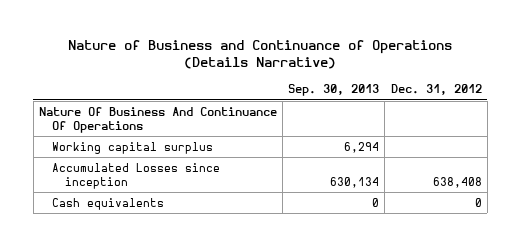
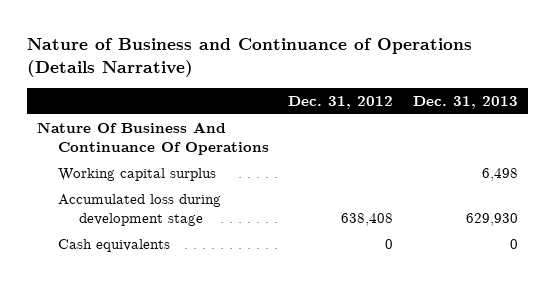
[288,84,380,97] Sep. 30, 2013 -> none
none -> [412,95,518,109] Dec. 31, 2013
[51,162,220,189] Accumulated Losses since inception -> [57,194,221,227] Accumulated loss during development stage

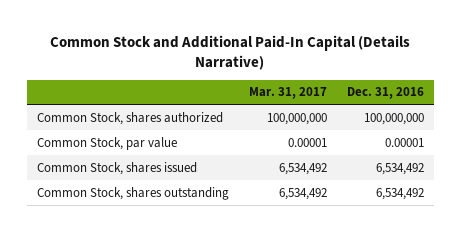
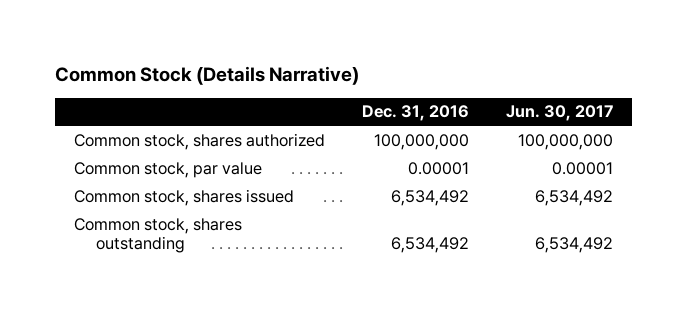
[50,34,411,70] Common Stock and Additional Paid-In Capital (Details Narrative) -> [55,65,360,85] Common Stock (Details Narrative)
[248,87,327,100] Mar. 31, 2017 -> none
none -> [506,105,614,122] Jun. 30, 2017
[36,111,223,125] Common Stock, shares authorized -> [73,132,325,150] Common stock, shares authorized
[36,136,177,150] Common Stock, par value -> [73,161,262,178] Common stock, par value
[36,161,197,175] Common Stock, shares issued -> [73,188,294,206] Common stock, shares issued
[36,186,229,200] Common Stock, shares outstanding -> [73,217,242,254] Common stock, shares outstanding

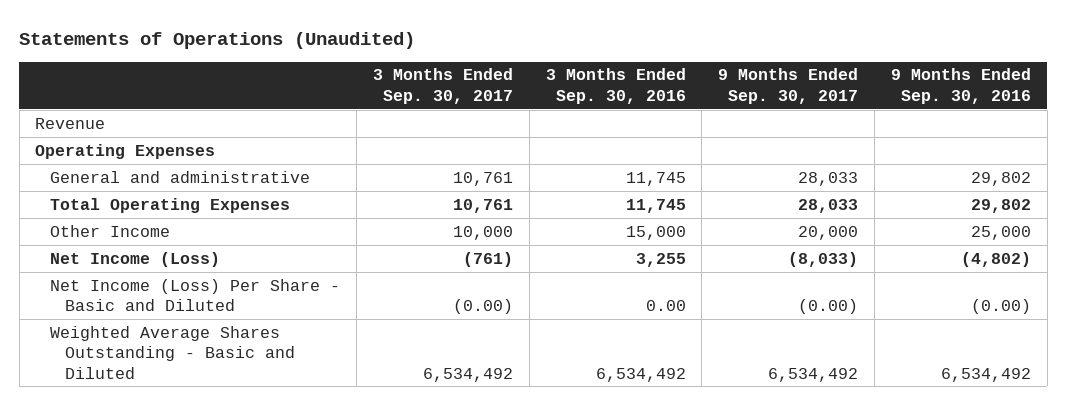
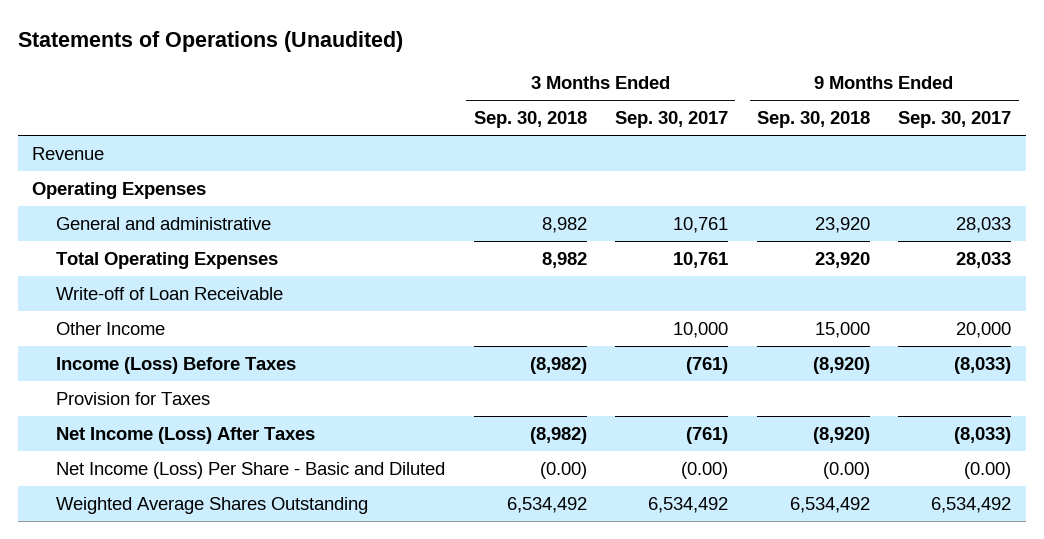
[545,68,686,104] 3 Months Ended Sep. 30, 2016 -> none
[890,68,1031,104] 9 Months Ended Sep. 30, 2016 -> none
none -> [473,111,587,129] Sep. 30, 2018
none -> [756,111,870,129] Sep. 30, 2018
none -> [55,286,283,300] Write-off of Loan Receivable
none -> [55,356,296,374] Income (Loss) Before Taxes
none -> [55,391,210,405] Provision for Taxes
[50,251,221,267] Net Income (Loss) -> [55,426,315,444] Net Income (Loss) After Taxes
[50,325,296,379] Weighted Average Shares Outstanding - Basic and Diluted -> [55,496,368,514] Weighted Average Shares Outstanding

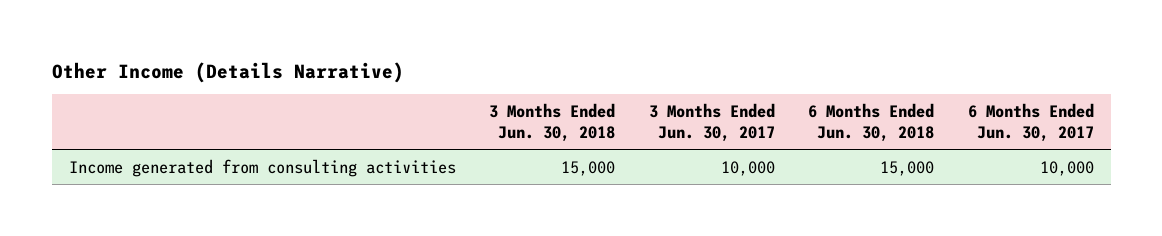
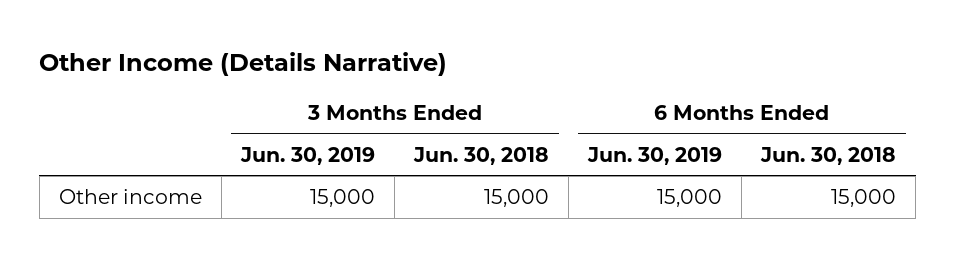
[648,103,775,143] 3 Months Ended Jun. 30, 2017 -> none
[967,103,1094,143] 6 Months Ended Jun. 30, 2017 -> none
none -> [239,146,375,165] Jun. 30, 2019
none -> [587,146,723,165] Jun. 30, 2019
[68,158,456,177] Income generated from consulting activities -> [58,189,202,205] Other income

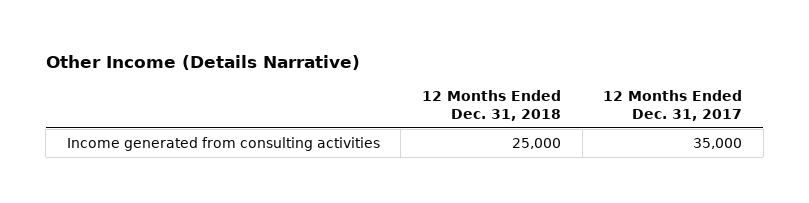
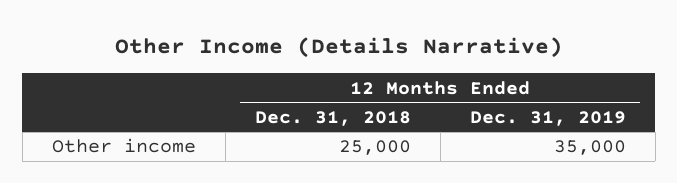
[603,90,743,122] 12 Months Ended Dec. 31, 2017 -> none
none -> [469,110,626,126] Dec. 31, 2019
[66,137,380,152] Income generated from consulting activities -> [51,138,196,154] Other income

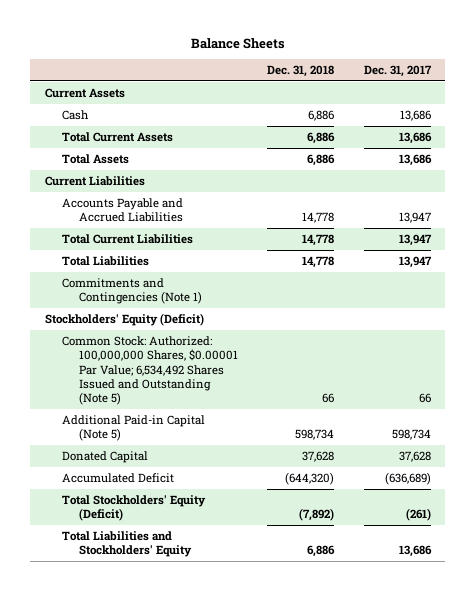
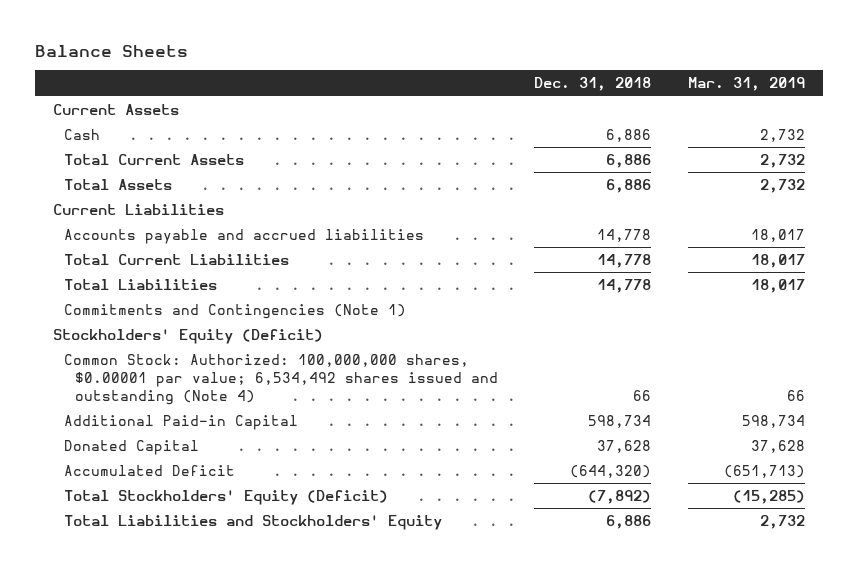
[363,65,432,78] Dec. 31, 2017 -> none
none -> [688,77,806,92] Mar. 31, 2019
[62,197,184,223] Accounts Payable and Accrued Liabilities -> [64,228,425,244] Accounts payable and accrued liabilities
[62,335,239,406] Common Stock: Authorized: 100,000,000 Shares, $0.00001 Par Value; 6,534,492 Shares Issued and Outstanding (Note 5) -> [64,353,498,405] Common Stock: Authorized: 100,000,000 shares, $0.00001 par value; 6,534,492 shares issued and outstanding (Note 4)
[62,414,206,442] Additional Paid-in Capital (Note 5) -> [64,414,299,430] Additional Paid-in Capital

